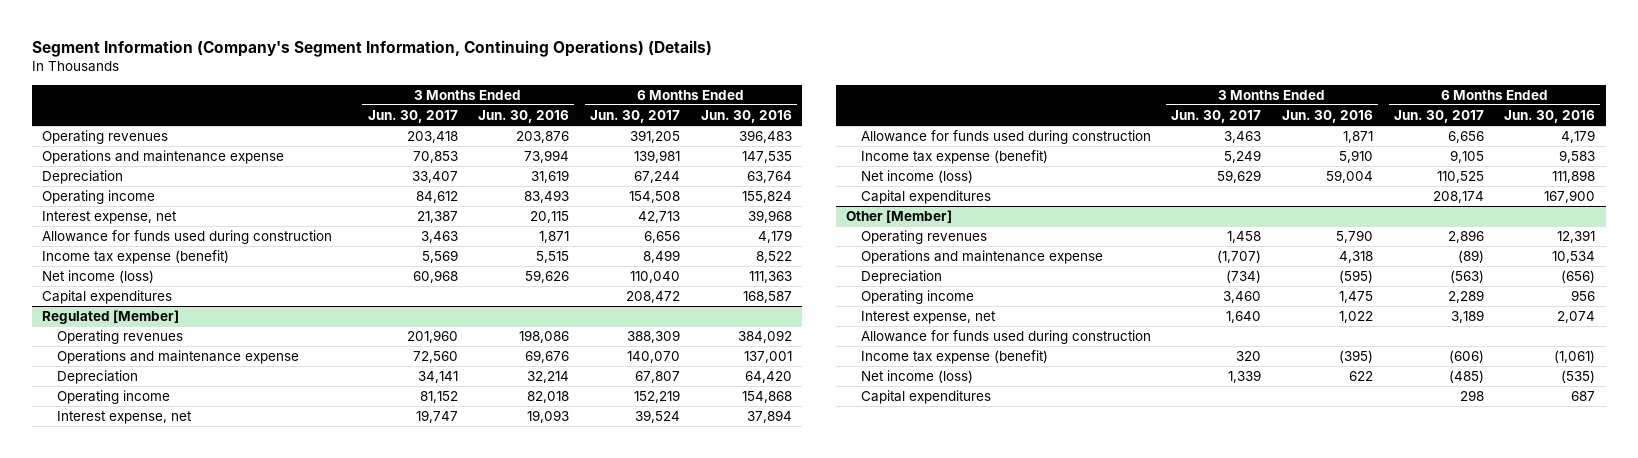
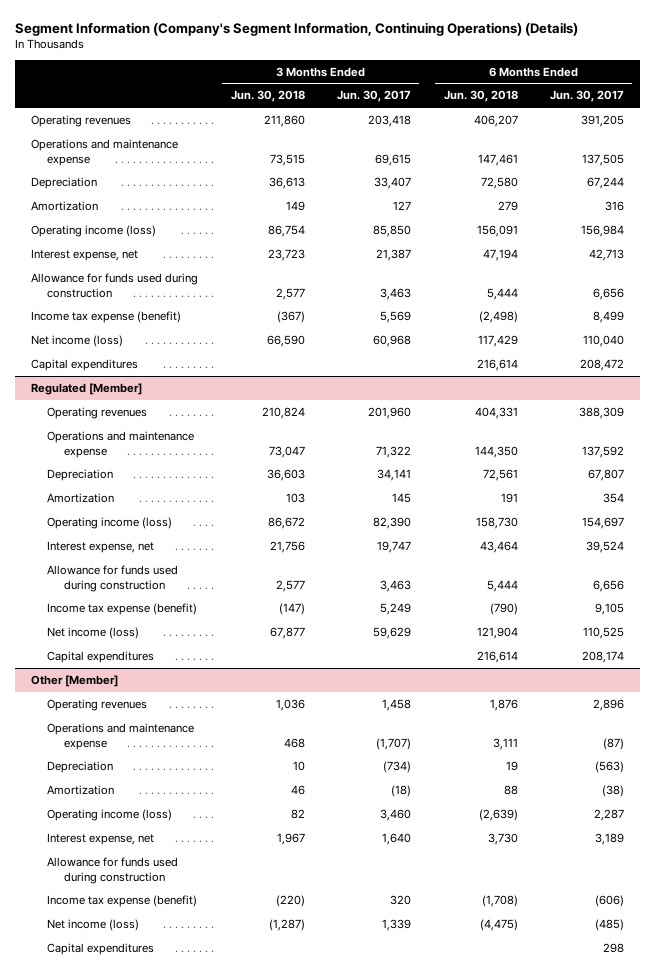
[478,110,570,124] Jun. 30, 2016 -> none
[700,110,792,124] Jun. 30, 2016 -> none
none -> [230,90,305,103] Jun. 30, 2018
none -> [443,90,518,103] Jun. 30, 2018
[412,151,458,164] 70,853 -> [375,153,412,166] 69,615
[633,150,680,164] 139,981 -> [582,153,625,166] 137,505
none -> [31,200,99,211] Amortization
[42,190,156,205] Operating income -> [31,224,157,237] Operating income (loss)
[415,191,458,204] 84,612 -> [373,224,412,237] 85,850
[628,191,680,204] 154,508 -> [581,224,625,237] 156,984
[412,351,458,364] 72,560 -> [376,445,412,458] 71,322
[626,351,680,364] 140,070 -> [582,445,625,458] 137,592
none -> [47,492,115,503] Amortization
[56,390,170,405] Operating income -> [47,516,173,529] Operating income (loss)
[419,391,458,404] 81,152 -> [373,516,412,529] 82,390
[633,390,680,404] 152,219 -> [582,516,625,529] 154,697
[1457,250,1484,264] (89) -> [603,737,625,750] (87)
none -> [47,784,115,795] Amortization
[860,290,974,305] Operating income -> [47,808,173,821] Operating income (loss)
[1447,290,1484,304] 2,289 -> [594,808,625,821] 2,287

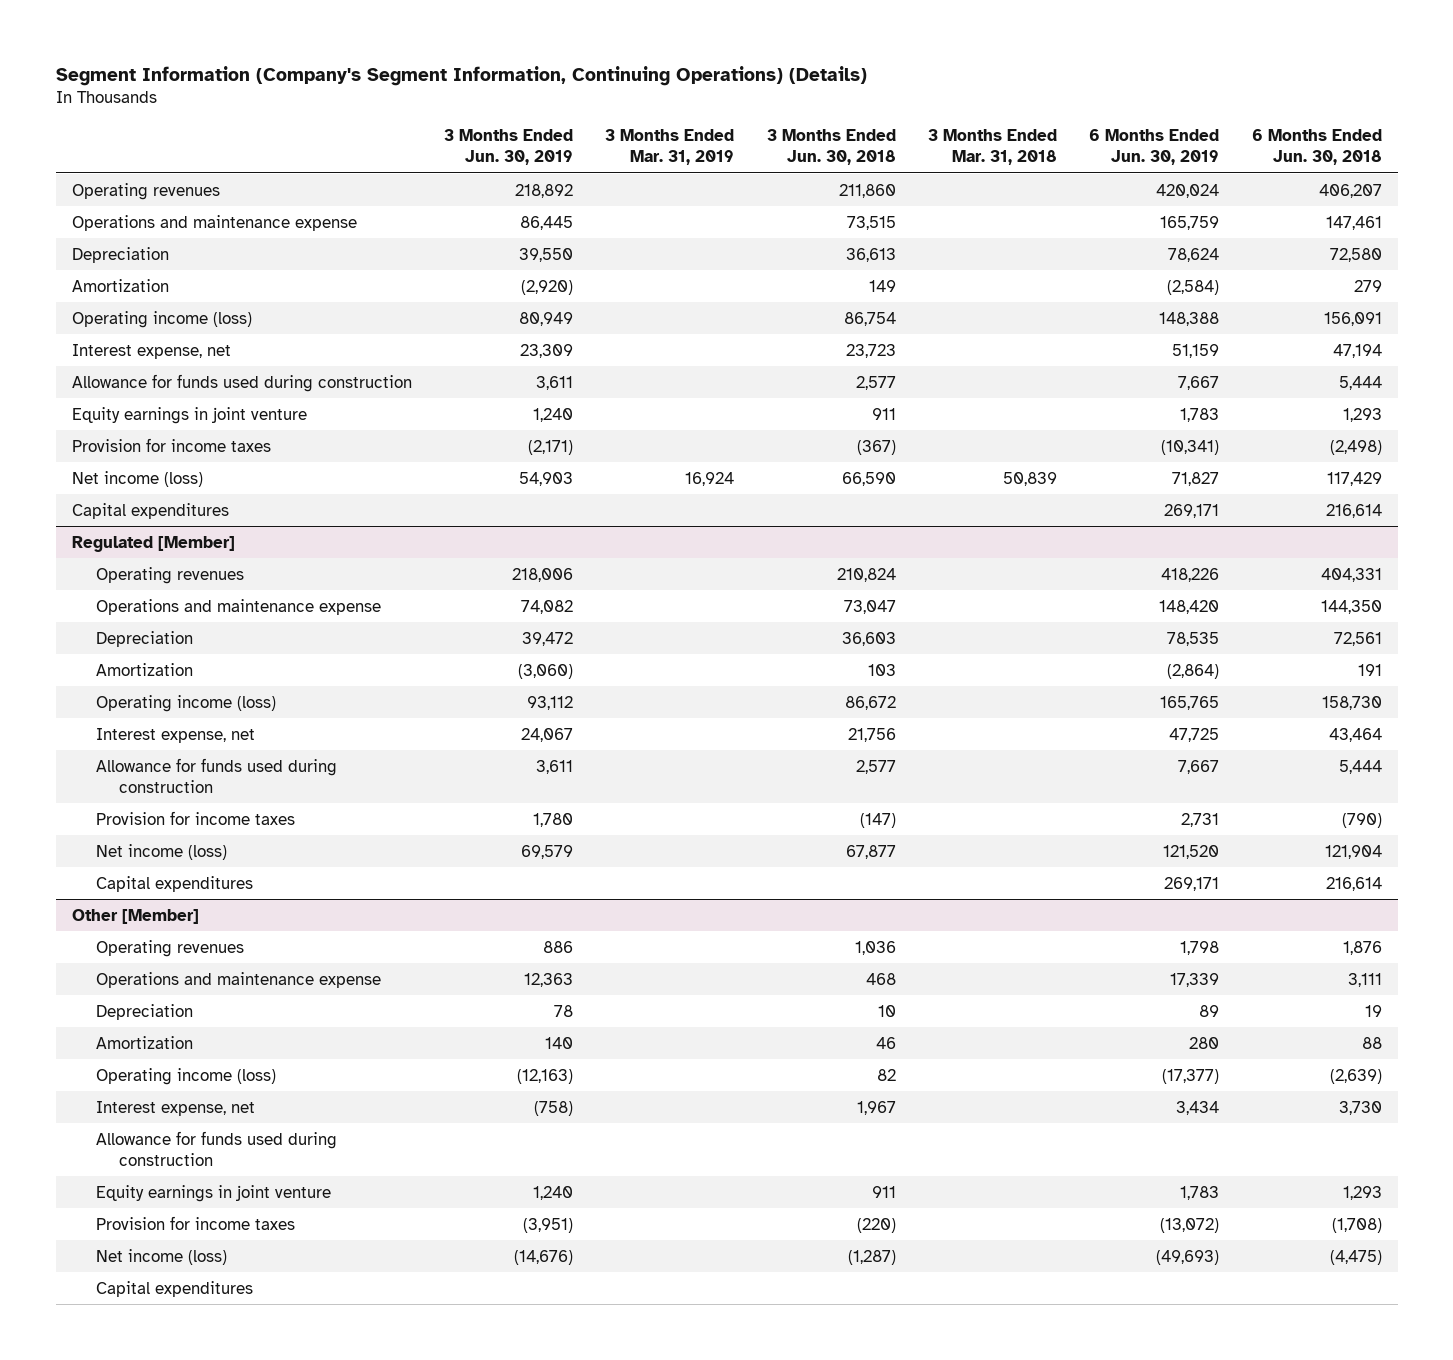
[337,90,412,103] Jun. 30, 2017 -> none
[550,90,625,103] Jun. 30, 2017 -> none
none -> [444,129,574,166] 3 Months Ended Jun. 30, 2019
none -> [605,129,735,166] 3 Months Ended Mar. 31, 2019
none -> [928,129,1058,166] 3 Months Ended Mar. 31, 2018
none -> [1089,129,1220,166] 6 Months Ended Jun. 30, 2019
none -> [71,406,307,424] Equity earnings in joint venture
[31,310,182,323] Income tax expense (benefit) -> [71,437,271,452] Provision for income taxes
[47,602,198,615] Income tax expense (benefit) -> [95,810,295,825] Provision for income taxes
none -> [95,1184,331,1202] Equity earnings in joint venture
[47,894,198,907] Income tax expense (benefit) -> [95,1215,295,1230] Provision for income taxes

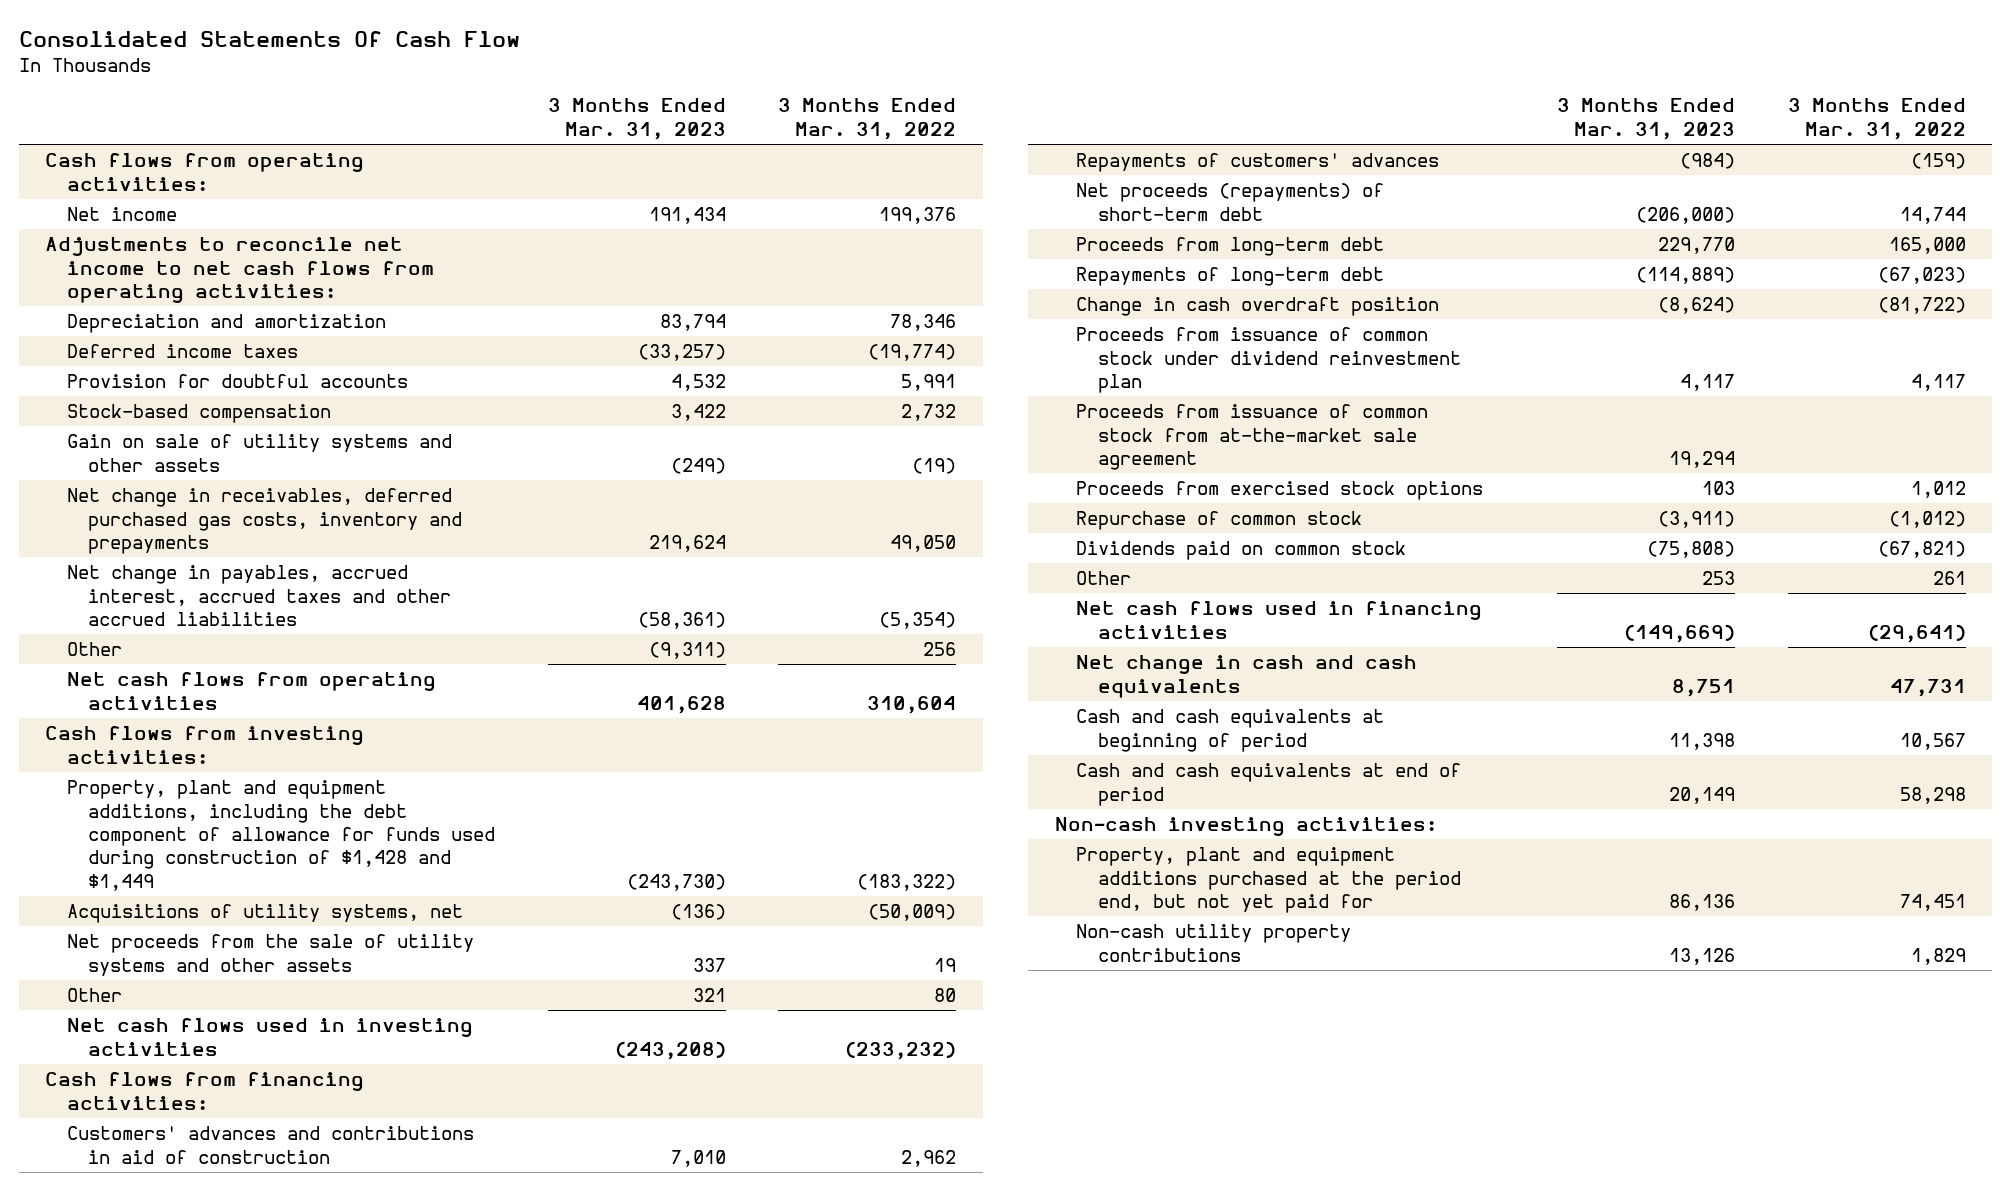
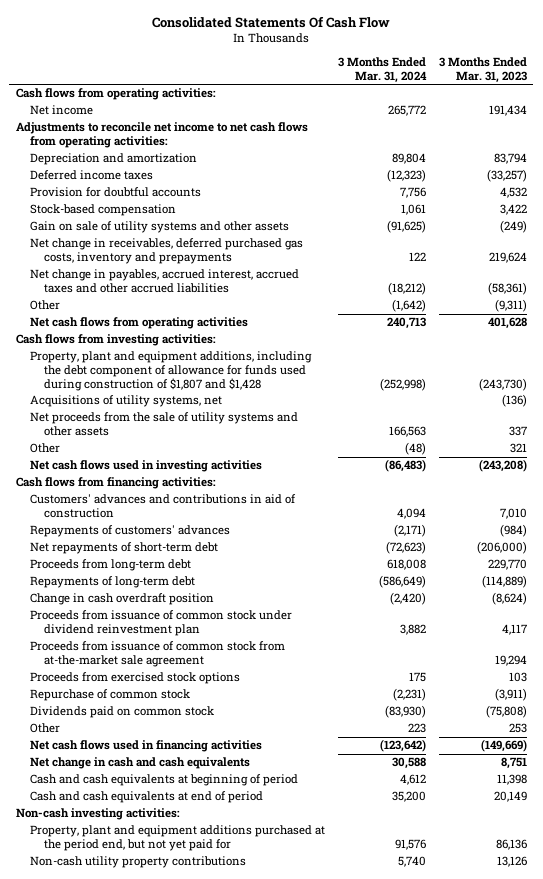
[778,98,957,140] 3 Months Ended Mar. 31, 2022 -> none
none -> [337,57,427,84] 3 Months Ended Mar. 31, 2024
[66,780,496,891] Property, plant and equipment additions, including the debt component of allowance for funds used during construction of $1,428 and $1,449 -> [30,351,313,392] Property, plant and equipment additions, including the debt component of allowance for funds used during construction of $1,807 and $1,428
[1076,183,1385,221] Net proceeds (repayments) of short-term debt -> [30,542,219,555] Net repayments of short-term debt

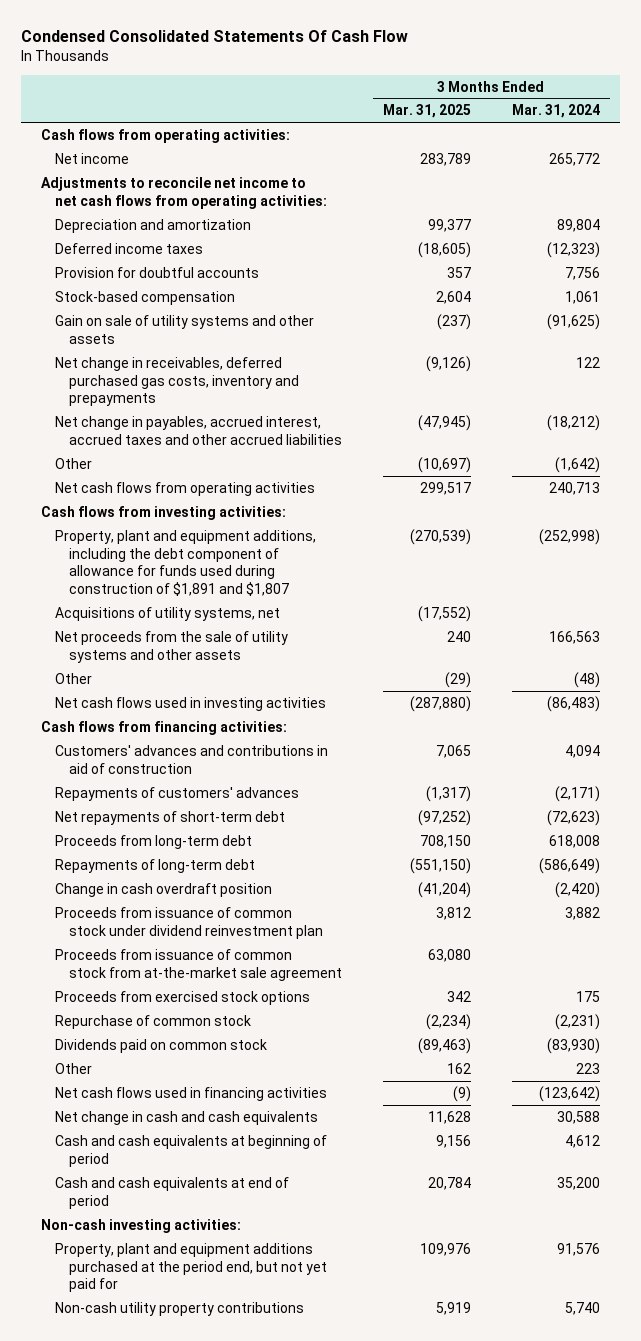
[152,16,391,29] Consolidated Statements Of Cash Flow -> [21,30,409,43] Condensed Consolidated Statements Of Cash Flow
[438,57,527,84] 3 Months Ended Mar. 31, 2023 -> none
none -> [383,104,472,119] Mar. 31, 2025
[30,351,313,392] Property, plant and equipment additions, including the debt component of allowance for funds used during construction of $1,807 and $1,428 -> [55,529,317,597] Property, plant and equipment additions, including the debt component of allowance for funds used during construction of $1,891 and $1,807

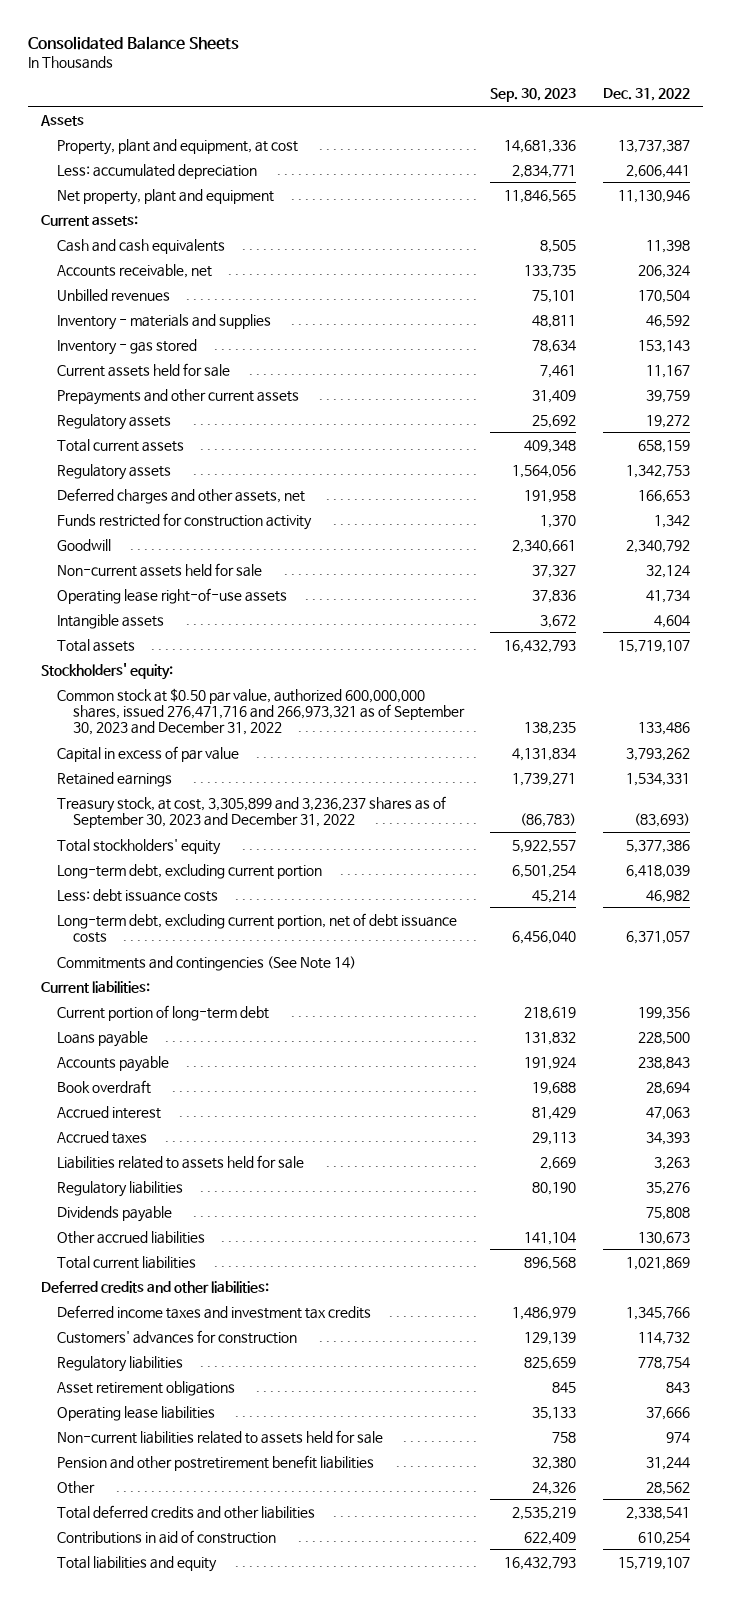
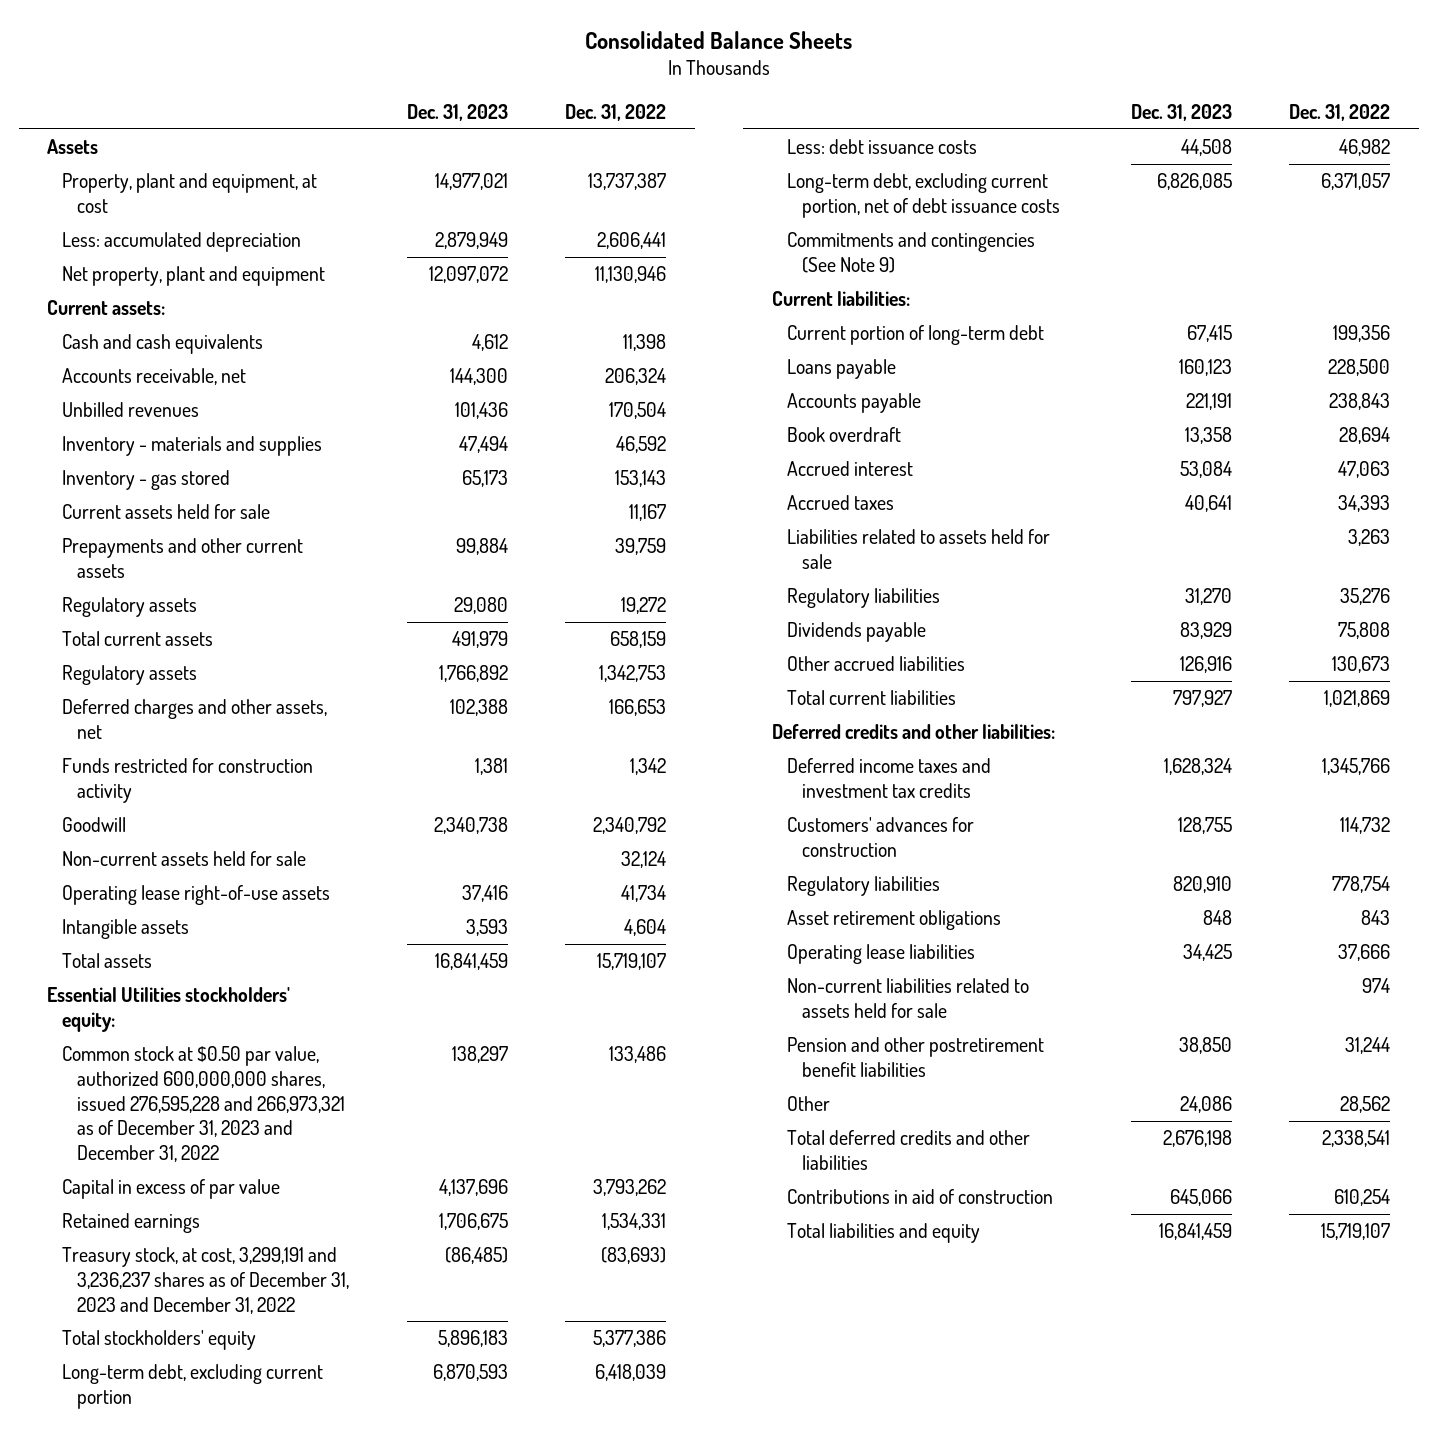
[490,88,577,103] Sep. 30, 2023 -> none
none -> [406,103,508,121] Dec. 31, 2023
[40,662,173,680] Stockholders' equity: -> [47,987,291,1032] Essential Utilities stockholders' equity:
[57,687,466,736] Common stock at $0.50 par value, authorized 600,000,000 shares, issued 276,471,716 and 266,973,321 as of September 30, 2023 and December 31, 2022 -> [62,1046,346,1163] Common stock at $0.50 par value, authorized 600,000,000 shares, issued 276,595,228 and 266,973,321 as of December 31, 2023 and December 31, 2022
[57,795,447,828] Treasury stock, at cost, 3,305,899 and 3,236,237 shares as of September 30, 2023 and December 31, 2022 -> [62,1247,350,1314] Treasury stock, at cost, 3,299,191 and 3,236,237 shares as of December 31, 2023 and December 31, 2022
[57,955,357,971] Commitments and contingencies (See Note 14) -> [786,232,1035,273] Commitments and contingencies (See Note 9)

